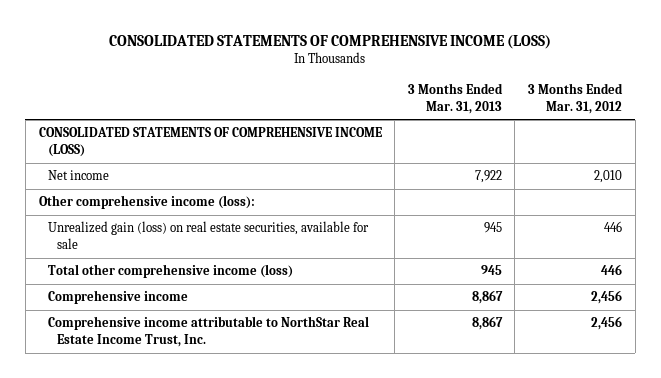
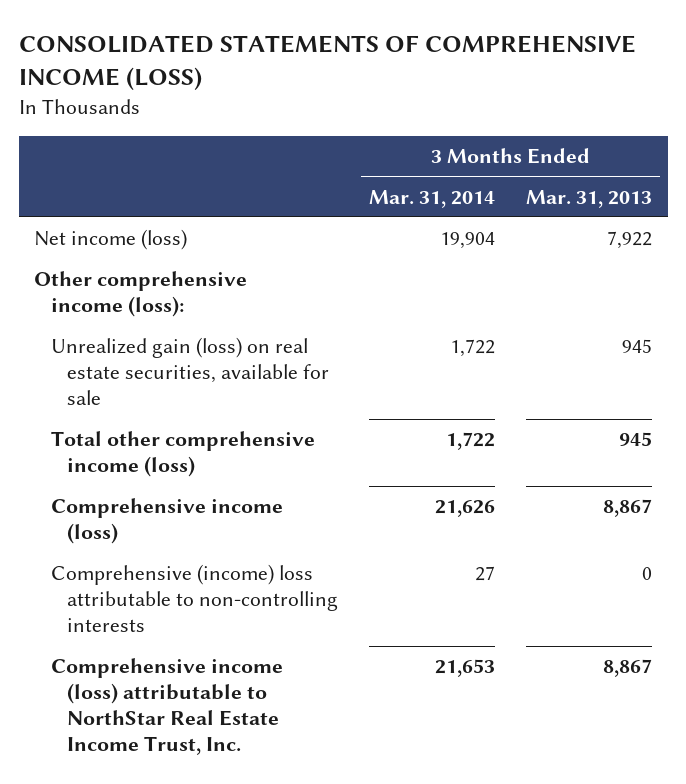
[528,82,624,114] 3 Months Ended Mar. 31, 2012 -> none
none -> [368,189,495,208] Mar. 31, 2014
[38,127,382,158] CONSOLIDATED STATEMENTS OF COMPREHENSIVE INCOME (LOSS) -> none
[47,170,109,181] Net income -> [34,229,188,251] Net income (loss)
[47,290,188,305] Comprehensive income -> [50,498,283,545] Comprehensive income (loss)
none -> [50,564,338,633] Comprehensive (income) loss attributable to non-controlling interests
[47,316,369,348] Comprehensive income attributable to NorthStar Real Estate Income Trust, Inc. -> [50,658,283,756] Comprehensive income (loss) attributable to NorthStar Real Estate Income Trust, Inc.

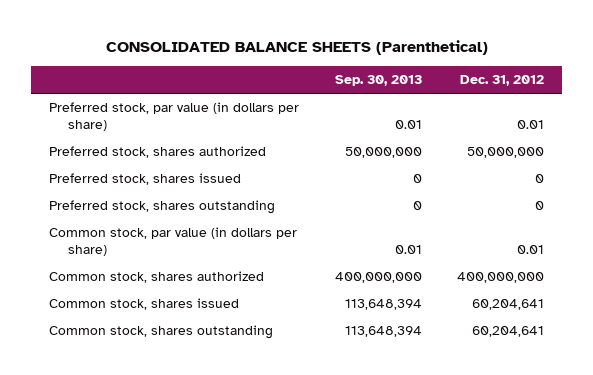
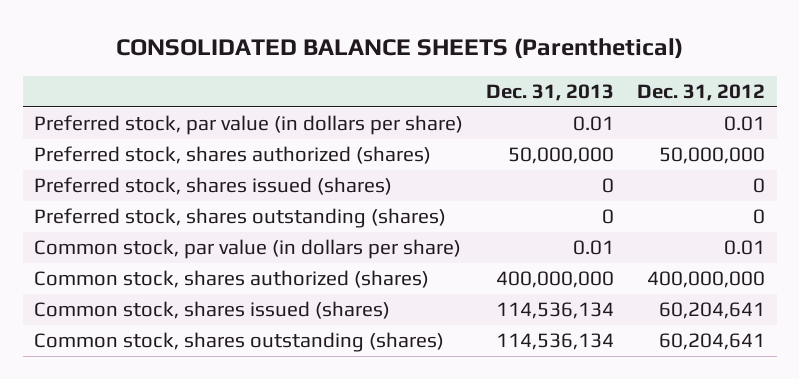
[334,75,422,87] Sep. 30, 2013 -> none
none -> [486,83,615,101] Dec. 31, 2013
[48,146,266,159] Preferred stock, shares authorized -> [34,146,432,165] Preferred stock, shares authorized (shares)
[48,173,241,186] Preferred stock, shares issued -> [34,177,393,196] Preferred stock, shares issued (shares)
[48,200,275,215] Preferred stock, shares outstanding -> [34,208,447,229] Preferred stock, shares outstanding (shares)
[48,271,264,284] Common stock, shares authorized -> [34,270,430,289] Common stock, shares authorized (shares)
[48,298,239,311] Common stock, shares issued -> [34,301,391,320] Common stock, shares issued (shares)
[48,325,273,340] Common stock, shares outstanding -> [34,332,445,353] Common stock, shares outstanding (shares)

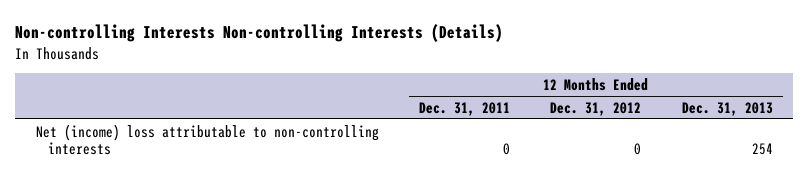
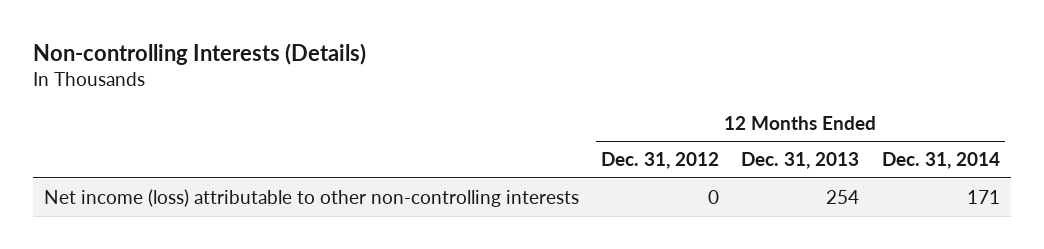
[15,24,504,43] Non-controlling Interests Non-controlling Interests (Details) -> [32,43,366,66] Non-controlling Interests (Details)
[418,101,510,116] Dec. 31, 2011 -> none
none -> [881,152,1000,170] Dec. 31, 2014
[35,123,379,156] Net (income) loss attributable to non-controlling interests -> [43,188,579,207] Net income (loss) attributable to other non-controlling interests

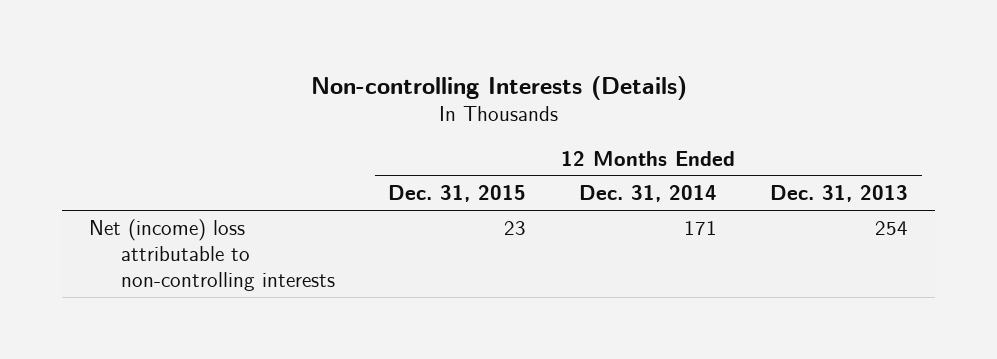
[601,152,720,170] Dec. 31, 2012 -> none
none -> [387,185,526,203] Dec. 31, 2015
[43,188,579,207] Net income (loss) attributable to other non-controlling interests -> [88,219,335,292] Net (income) loss attributable to non-controlling interests

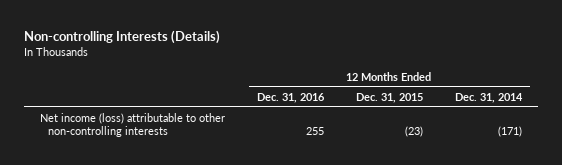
[770,185,909,203] Dec. 31, 2013 -> none
none -> [256,92,325,103] Dec. 31, 2016
[88,219,335,292] Net (income) loss attributable to non-controlling interests -> [39,112,225,138] Net income (loss) attributable to other non-controlling interests
[503,221,526,236] 23 -> [404,126,423,138] (23)
[684,221,718,236] 171 -> [497,126,522,138] (171)

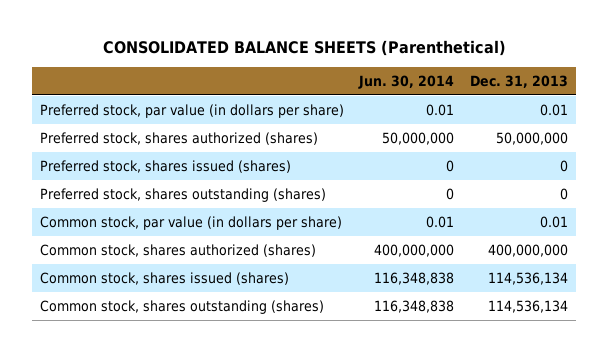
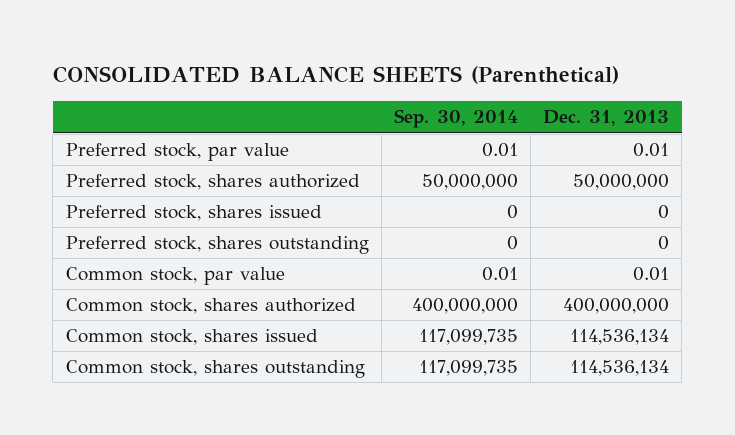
[358,74,455,89] Jun. 30, 2014 -> none
none -> [393,109,518,129] Sep. 30, 2014
[39,103,344,118] Preferred stock, par value (in dollars per share) -> [65,143,289,162] Preferred stock, par value
[39,131,318,145] Preferred stock, shares authorized (shares) -> [65,174,360,191] Preferred stock, shares authorized
[39,159,291,173] Preferred stock, shares issued (shares) -> [65,205,322,222] Preferred stock, shares issued
[39,187,326,202] Preferred stock, shares outstanding (shares) -> [65,236,369,255] Preferred stock, shares outstanding
[39,215,342,230] Common stock, par value (in dollars per share) -> [65,267,285,286] Common stock, par value
[39,243,316,257] Common stock, shares authorized (shares) -> [65,298,356,315] Common stock, shares authorized
[39,271,289,285] Common stock, shares issued (shares) -> [65,329,318,346] Common stock, shares issued
[39,299,324,314] Common stock, shares outstanding (shares) -> [65,360,365,379] Common stock, shares outstanding

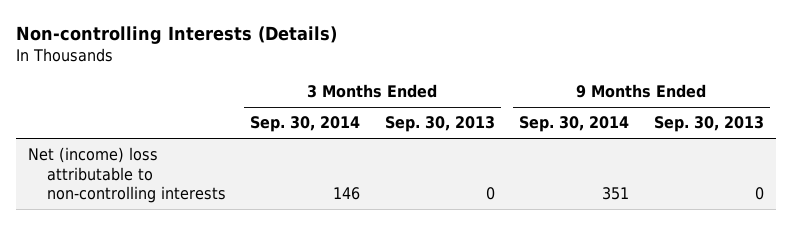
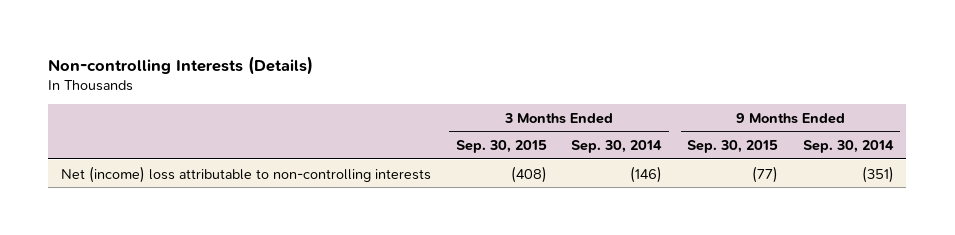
[384,116,495,133] Sep. 30, 2013 -> none
[653,116,764,133] Sep. 30, 2013 -> none
none -> [455,140,547,154] Sep. 30, 2015
none -> [687,140,779,154] Sep. 30, 2015
[333,187,361,201] 146 -> [630,165,663,183] (146)
[602,187,630,201] 351 -> [862,165,895,183] (351)

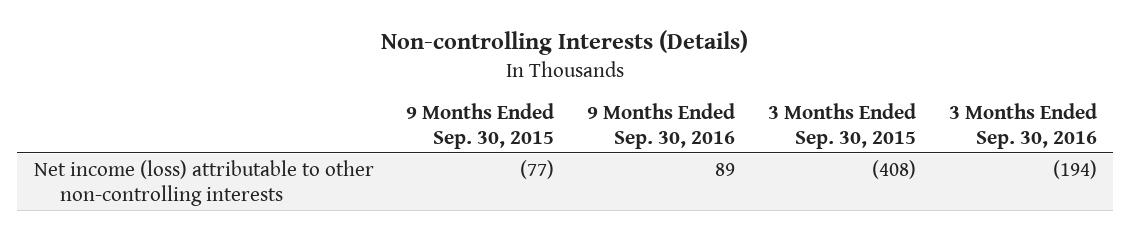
[571,140,663,154] Sep. 30, 2014 -> none
[803,140,895,154] Sep. 30, 2014 -> none
none -> [587,102,736,149] 9 Months Ended Sep. 30, 2016
none -> [949,102,1098,149] 3 Months Ended Sep. 30, 2016
[60,165,431,183] Net (income) loss attributable to non-controlling interests -> [33,159,374,206] Net income (loss) attributable to other non-controlling interests

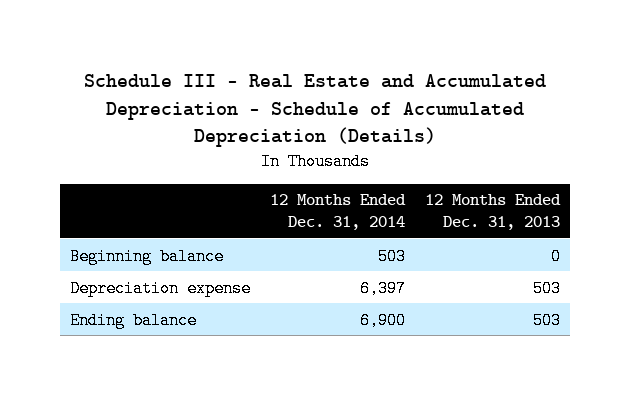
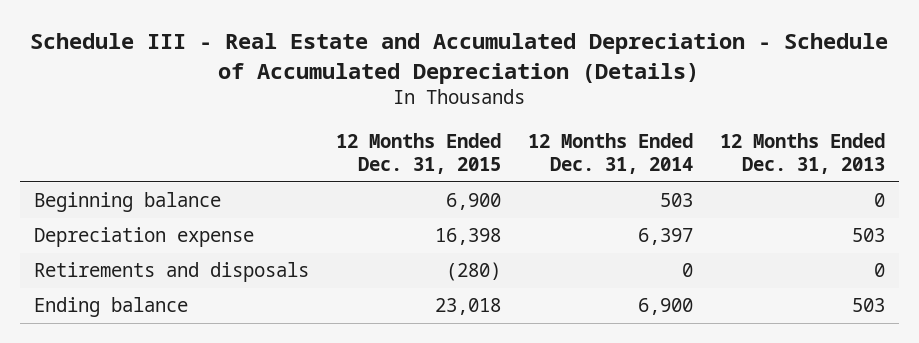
none -> [335,132,501,175] 12 Months Ended Dec. 31, 2015
none -> [33,262,309,283] Retirements and disposals

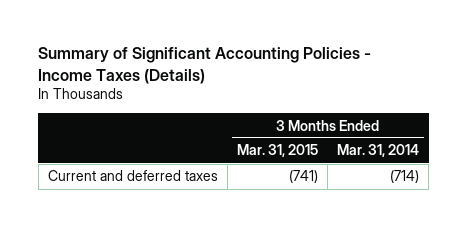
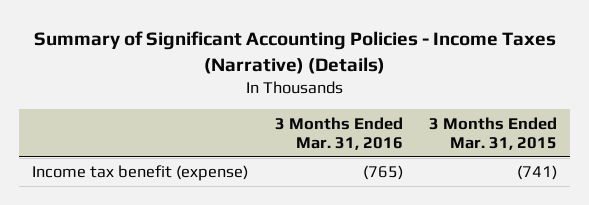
[38,47,372,84] Summary of Significant Accounting Policies - Income Taxes (Details) -> [33,30,556,74] Summary of Significant Accounting Policies - Income Taxes (Narrative) (Details)
[336,144,419,158] Mar. 31, 2014 -> none
none -> [274,116,403,150] 3 Months Ended Mar. 31, 2016
[47,170,218,182] Current and deferred taxes -> [32,165,249,182] Income tax benefit (expense)

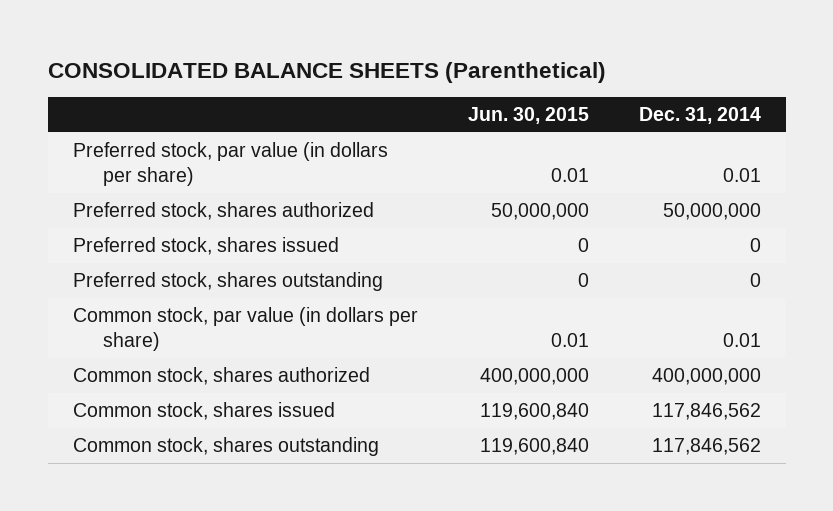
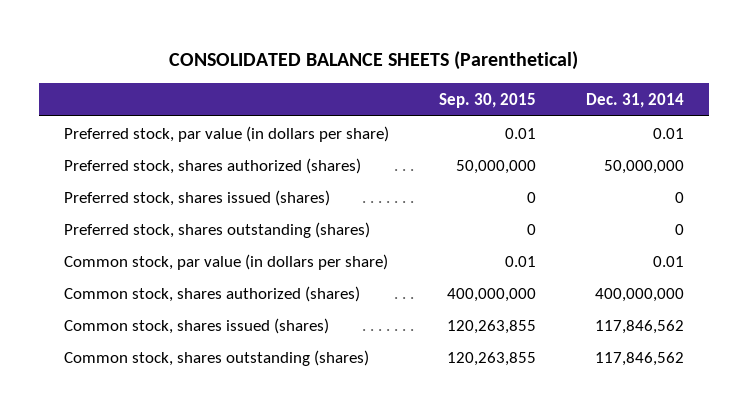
[467,107,589,125] Jun. 30, 2015 -> none
none -> [439,92,537,108] Sep. 30, 2015
[72,201,374,220] Preferred stock, shares authorized -> [64,157,362,174] Preferred stock, shares authorized (shares)
[72,236,339,255] Preferred stock, shares issued -> [64,189,331,206] Preferred stock, shares issued (shares)
[72,271,383,291] Preferred stock, shares outstanding -> [64,221,371,238] Preferred stock, shares outstanding (shares)
[72,366,370,385] Common stock, shares authorized -> [64,285,361,302] Common stock, shares authorized (shares)
[72,401,335,420] Common stock, shares issued -> [64,317,330,334] Common stock, shares issued (shares)
[72,436,379,456] Common stock, shares outstanding -> [64,349,370,366] Common stock, shares outstanding (shares)

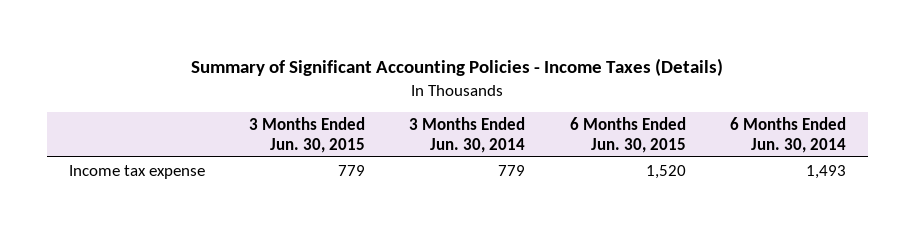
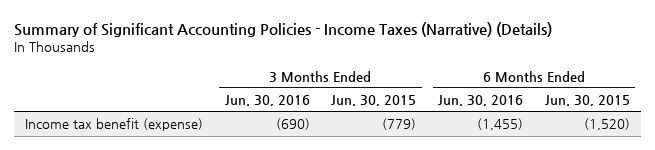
[191,58,724,77] Summary of Significant Accounting Policies - Income Taxes (Details) -> [13,21,552,37] Summary of Significant Accounting Policies - Income Taxes (Narrative) (Details)
[409,117,526,153] 3 Months Ended Jun. 30, 2014 -> none
[729,117,846,153] 6 Months Ended Jun. 30, 2014 -> none
none -> [224,95,310,107] Jun. 30, 2016
none -> [438,95,524,107] Jun. 30, 2016
[69,164,206,179] Income tax expense -> [24,118,203,132] Income tax benefit (expense)
[338,164,366,176] 779 -> [382,118,417,131] (779)
[645,164,686,179] 1,520 -> [583,118,630,131] (1,520)

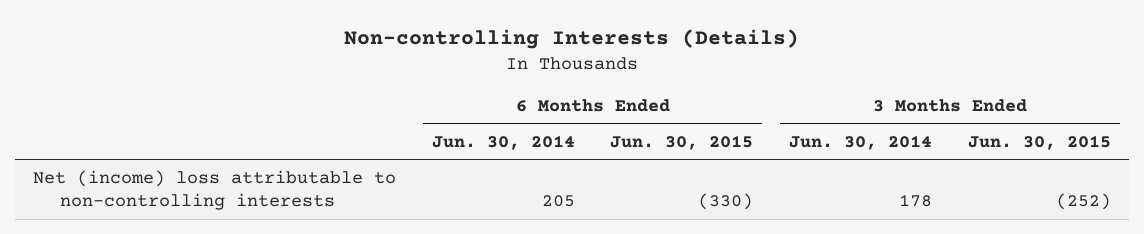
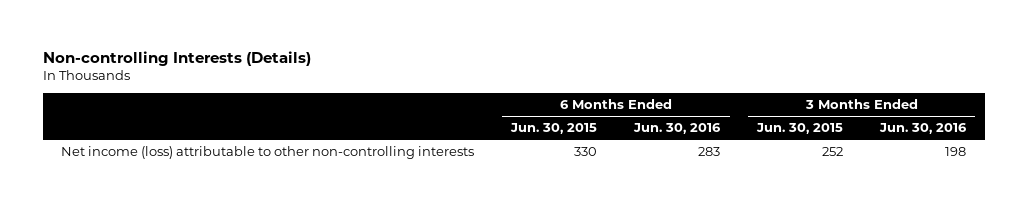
[431,134,575,150] Jun. 30, 2014 -> none
[789,134,933,150] Jun. 30, 2014 -> none
none -> [633,123,722,135] Jun. 30, 2016
none -> [879,123,968,135] Jun. 30, 2016
[32,170,396,211] Net (income) loss attributable to non-controlling interests -> [61,146,475,160] Net income (loss) attributable to other non-controlling interests
[698,193,754,211] (330) -> [574,147,598,157] 330
[1056,193,1112,211] (252) -> [822,147,844,157] 252

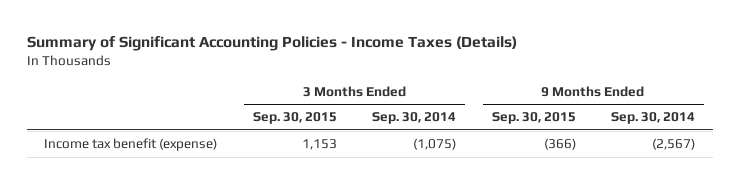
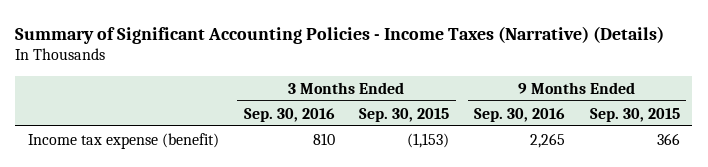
[26,36,517,52] Summary of Significant Accounting Policies - Income Taxes (Details) -> [15,25,665,44] Summary of Significant Accounting Policies - Income Taxes (Narrative) (Details)
[372,112,457,125] Sep. 30, 2014 -> none
[611,112,696,125] Sep. 30, 2014 -> none
none -> [243,107,335,122] Sep. 30, 2016
none -> [474,107,566,122] Sep. 30, 2016
[44,138,218,152] Income tax benefit (expense) -> [27,132,219,149] Income tax expense (benefit)
[301,139,337,151] 1,153 -> [407,132,450,148] (1,153)
[543,138,576,151] (366) -> [656,132,680,145] 366

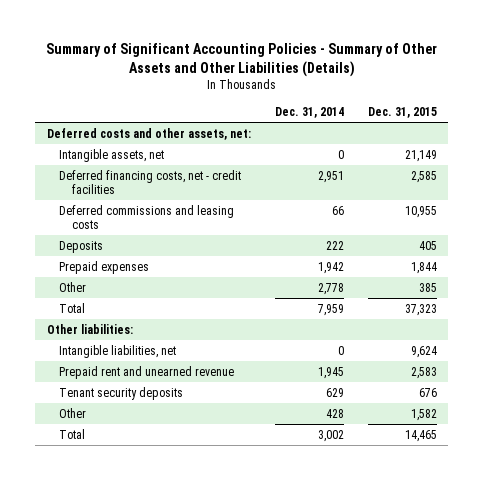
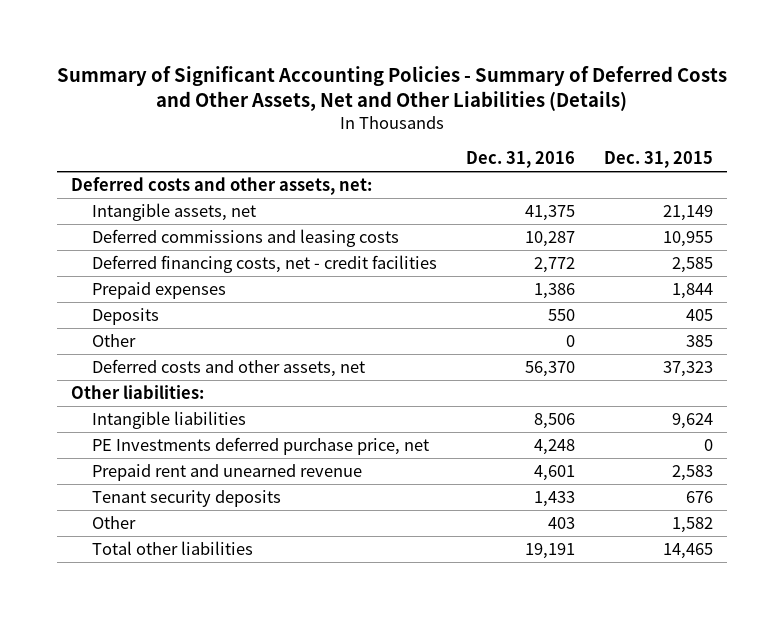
[45,42,437,77] Summary of Significant Accounting Policies - Summary of Other Assets and Other Liabilities (Details) -> [57,66,728,112] Summary of Significant Accounting Policies - Summary of Deferred Costs and Other Assets, Net and Other Liabilities (Details)
[274,107,344,119] Dec. 31, 2014 -> none
none -> [465,151,575,169] Dec. 31, 2016
[59,169,242,195] Deferred financing costs, net - credit facilities -> [92,254,438,273] Deferred financing costs, net - credit facilities
[59,240,104,253] Deposits -> [92,307,160,325] Deposits
[59,302,86,313] Total -> [92,358,366,377] Deferred costs and other assets, net
[59,344,177,358] Intangible liabilities, net -> [92,410,247,429] Intangible liabilities
none -> [92,436,430,455] PE Investments deferred purchase price, net
[59,428,86,439] Total -> [92,540,254,555] Total other liabilities

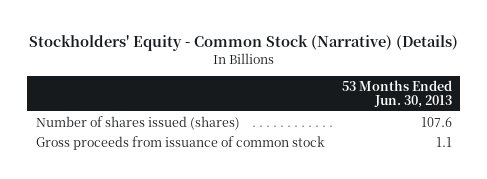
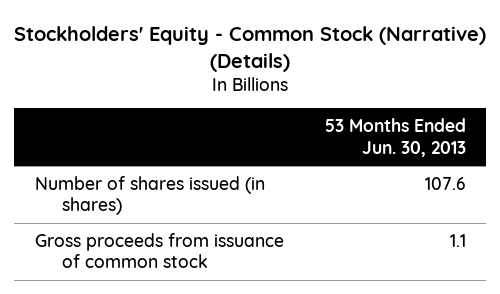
[35,115,240,130] Number of shares issued (shares) -> [34,175,265,216] Number of shares issued (in shares)

